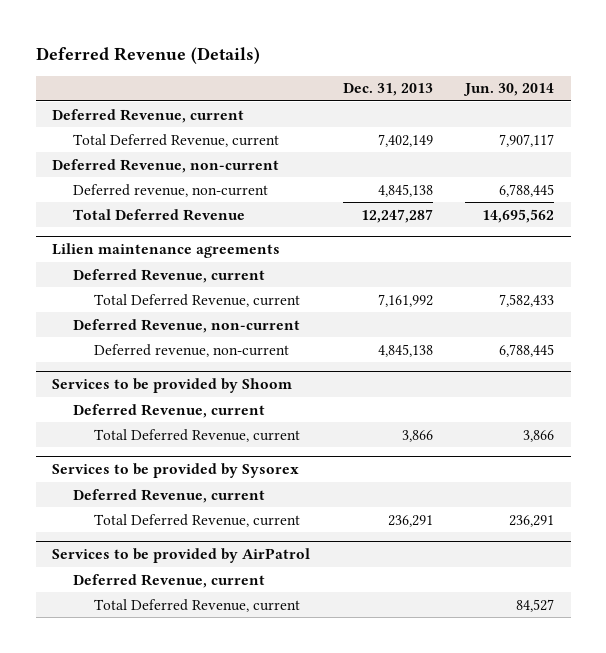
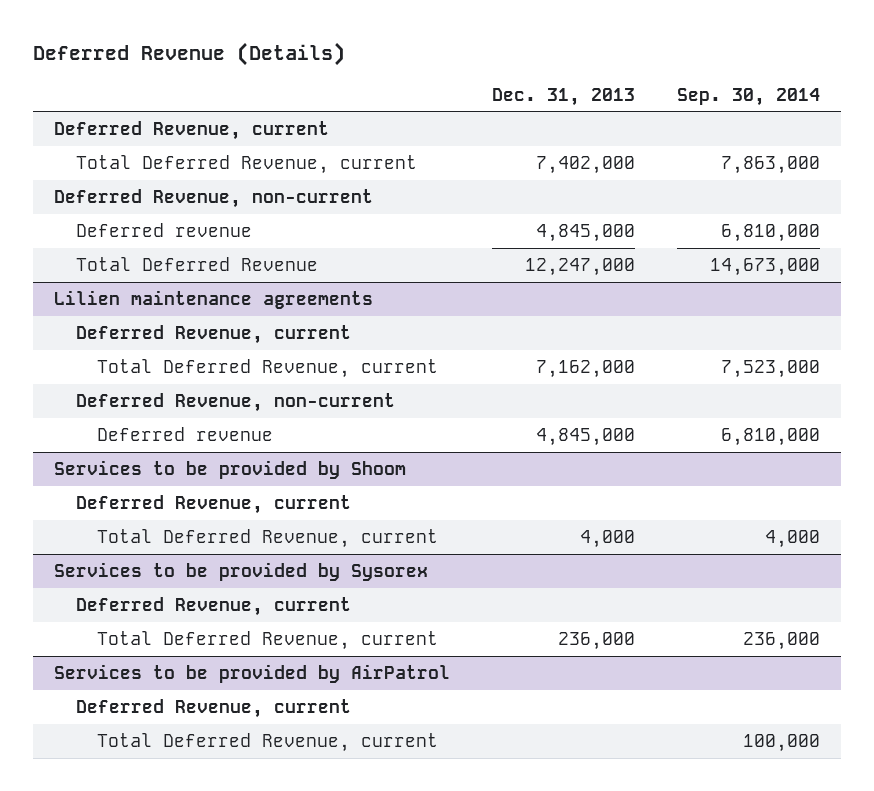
[463,83,555,97] Jun. 30, 2014 -> none
none -> [676,87,820,106] Sep. 30, 2014
[377,133,433,147] 7,402,149 -> [535,155,635,174] 7,402,000
[72,183,268,197] Deferred revenue, non-current -> [75,222,252,237] Deferred revenue
[377,183,433,197] 4,845,138 -> [535,223,635,242] 4,845,000
[360,208,433,223] 12,247,287 -> [524,257,635,276] 12,247,000
[377,293,433,307] 7,161,992 -> [535,359,635,378] 7,162,000
[93,343,289,357] Deferred revenue, non-current -> [96,426,273,441] Deferred revenue
[377,343,433,357] 4,845,138 -> [535,427,635,446] 4,845,000
[401,429,433,442] 3,866 -> [579,529,635,548] 4,000
[387,514,433,527] 236,291 -> [557,631,635,650] 236,000

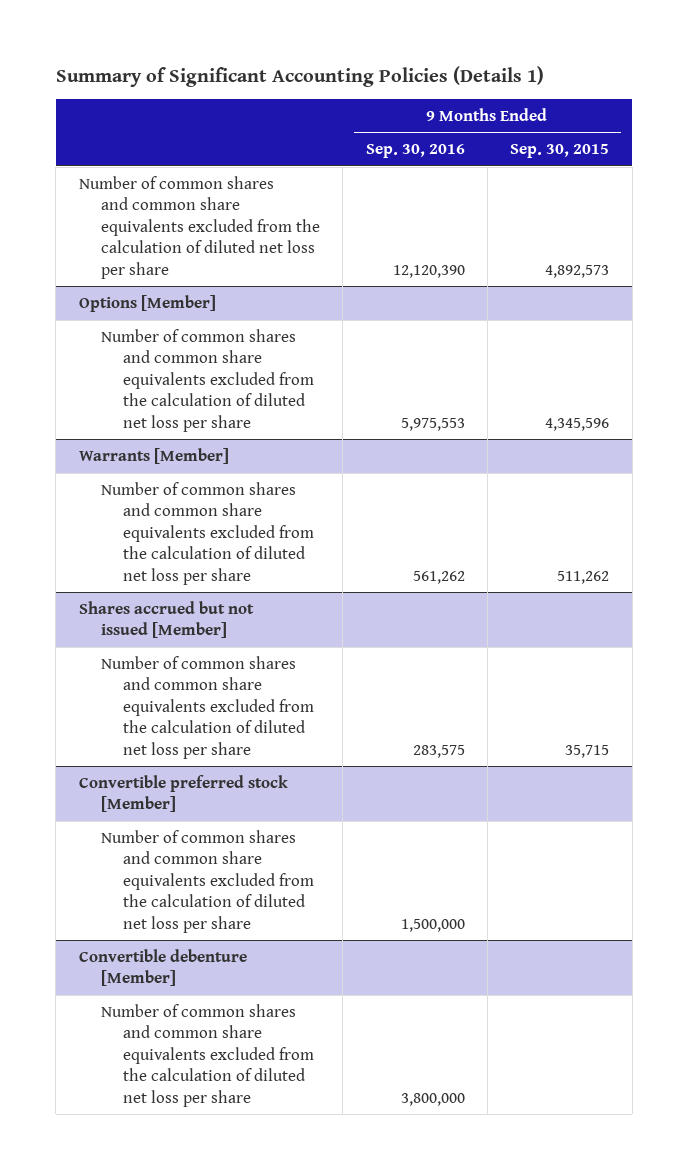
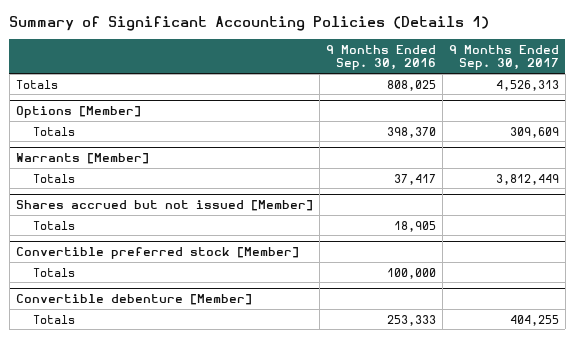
[510,144,610,159] Sep. 30, 2015 -> none
none -> [448,44,559,71] 9 Months Ended Sep. 30, 2017
[78,175,320,279] Number of common shares and common share equivalents excluded from the calculation of diluted net loss per share -> none
none -> [15,79,58,89] Totals
[100,328,314,432] Number of common shares and common share equivalents excluded from the calculation of diluted net loss per share -> none
none -> [32,126,75,136] Totals
[100,481,314,585] Number of common shares and common share equivalents excluded from the calculation of diluted net loss per share -> none
none -> [32,173,75,183] Totals
[100,655,314,759] Number of common shares and common share equivalents excluded from the calculation of diluted net loss per share -> none
none -> [32,220,75,230] Totals
[100,829,314,933] Number of common shares and common share equivalents excluded from the calculation of diluted net loss per share -> none
none -> [32,267,75,277] Totals
[100,1003,314,1107] Number of common shares and common share equivalents excluded from the calculation of diluted net loss per share -> none
none -> [32,314,75,324] Totals

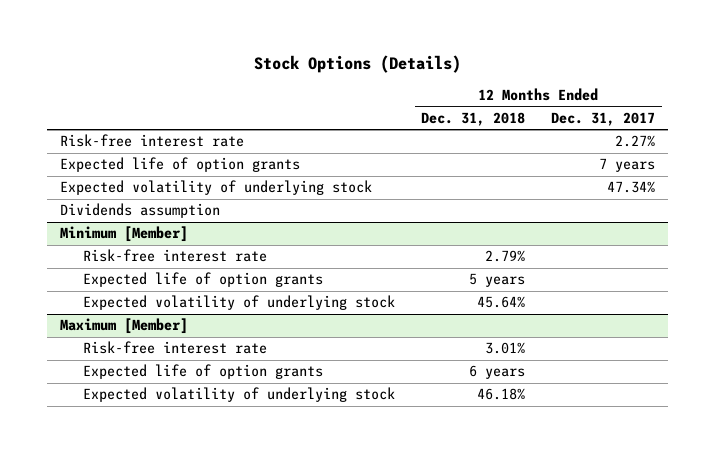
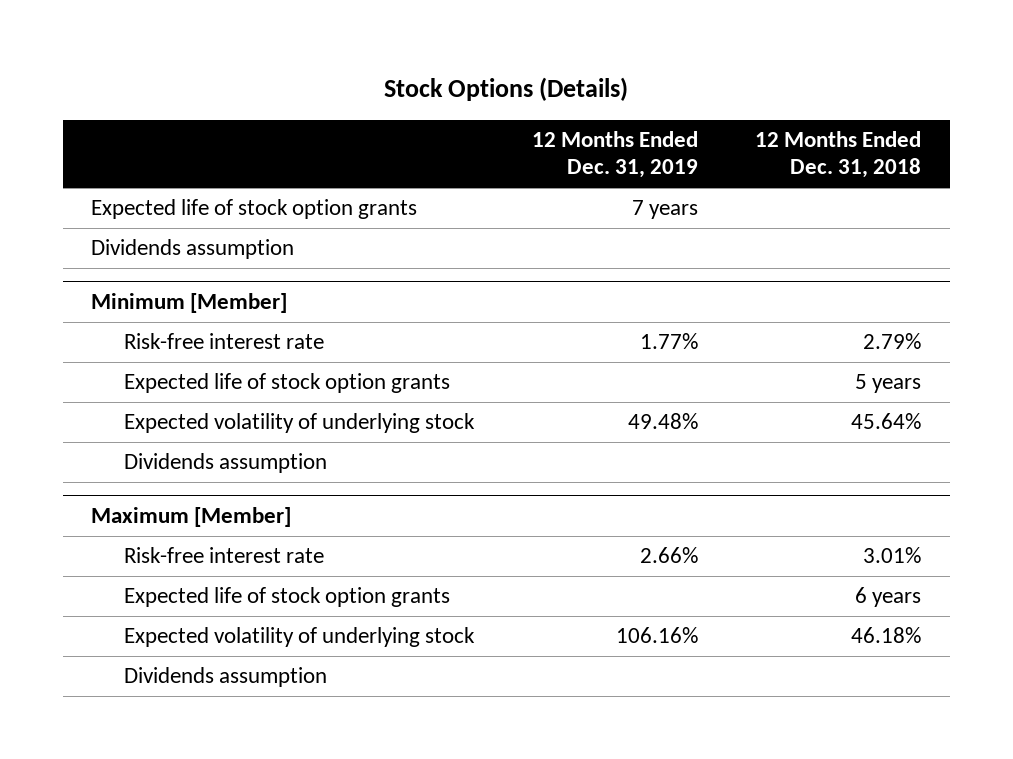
[551,111,656,126] Dec. 31, 2017 -> none
none -> [531,130,698,179] 12 Months Ended Dec. 31, 2019
[59,134,244,148] Risk-free interest rate -> none
[59,180,372,196] Expected volatility of underlying stock -> none
[59,157,300,173] Expected life of option grants -> [91,199,418,220] Expected life of stock option grants
[82,272,323,288] Expected life of option grants -> [124,373,451,394] Expected life of stock option grants
none -> [124,453,328,474] Dividends assumption
[82,364,323,380] Expected life of option grants -> [124,587,451,608] Expected life of stock option grants
none -> [124,667,328,688] Dividends assumption

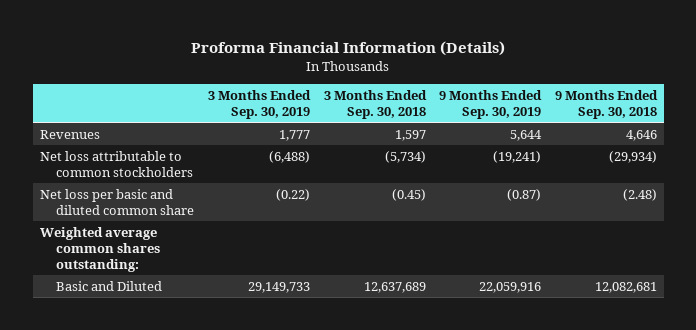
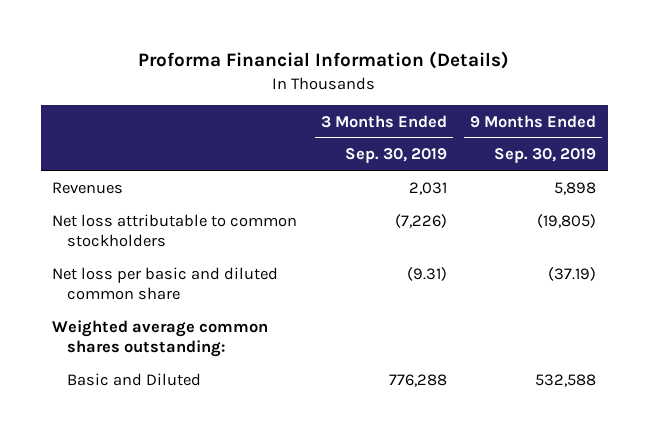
[323,89,427,119] 3 Months Ended Sep. 30, 2018 -> none
[554,89,658,119] 9 Months Ended Sep. 30, 2018 -> none
[279,129,311,141] 1,777 -> [408,181,447,195] 2,031
[510,129,543,141] 5,644 -> [554,181,597,195] 5,898
[269,150,311,163] (6,488) -> [394,213,447,228] (7,226)
[493,150,542,163] (19,241) -> [537,213,597,228] (19,805)
[276,188,311,201] (0.22) -> [406,266,447,281] (9.31)
[507,188,542,201] (0.87) -> [548,266,597,281] (37.19)
[248,281,311,293] 29,149,733 -> [388,373,447,387] 776,288
[479,281,542,293] 22,059,916 -> [535,373,597,387] 532,588

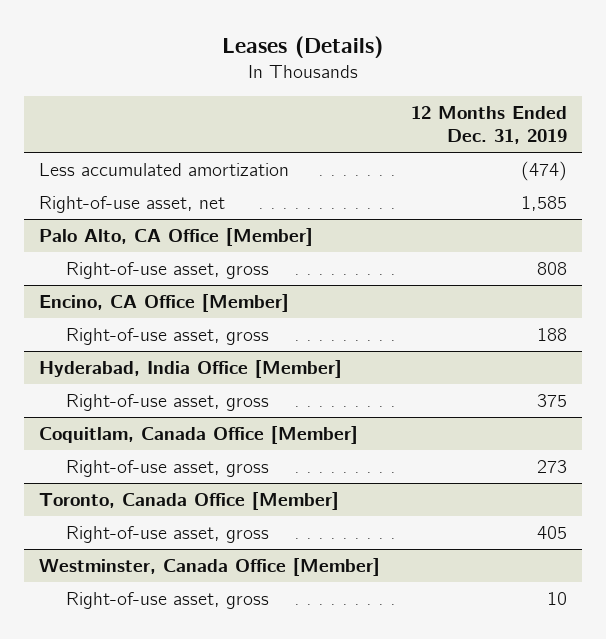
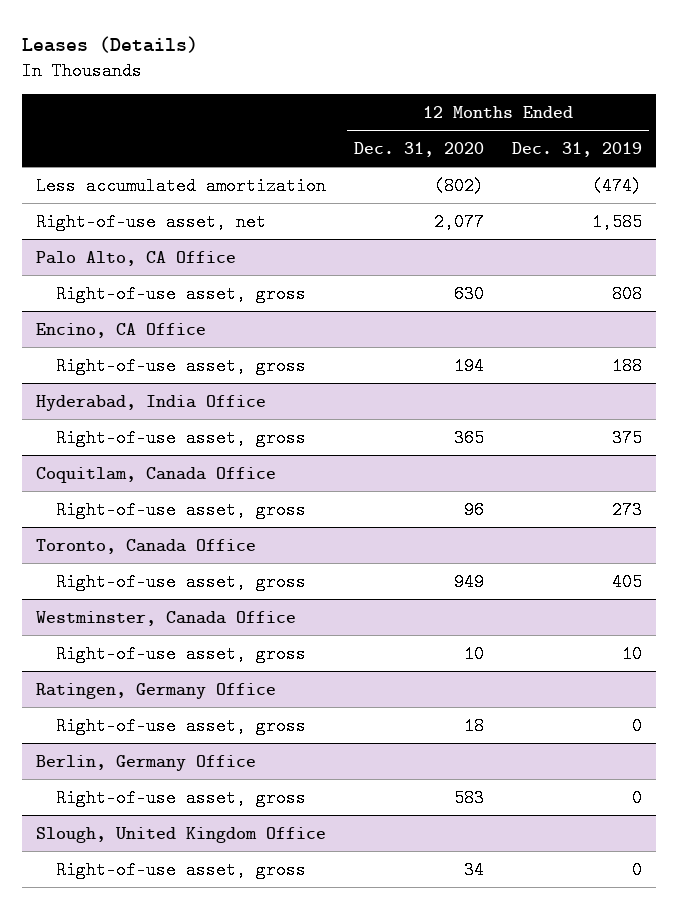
none -> [353,141,484,157] Dec. 31, 2020
[39,227,314,246] Palo Alto, CA Office [Member] -> [36,250,237,266] Palo Alto, CA Office
[39,293,290,312] Encino, CA Office [Member] -> [36,322,207,338] Encino, CA Office
[39,359,343,378] Hyderabad, India Office [Member] -> [36,394,267,411] Hyderabad, India Office
[39,425,359,444] Coquitlam, Canada Office [Member] -> [36,466,277,483] Coquitlam, Canada Office
[39,491,340,510] Toronto, Canada Office [Member] -> [36,538,257,554] Toronto, Canada Office
[39,557,381,576] Westminster, Canada Office [Member] -> [36,610,297,626] Westminster, Canada Office
none -> [36,682,277,699] Ratingen, Germany Office
none -> [56,716,307,735] Right-of-use asset, gross
none -> [36,754,257,771] Berlin, Germany Office
none -> [56,788,307,807] Right-of-use asset, gross
none -> [36,826,327,843] Slough, United Kingdom Office
none -> [56,860,307,879] Right-of-use asset, gross

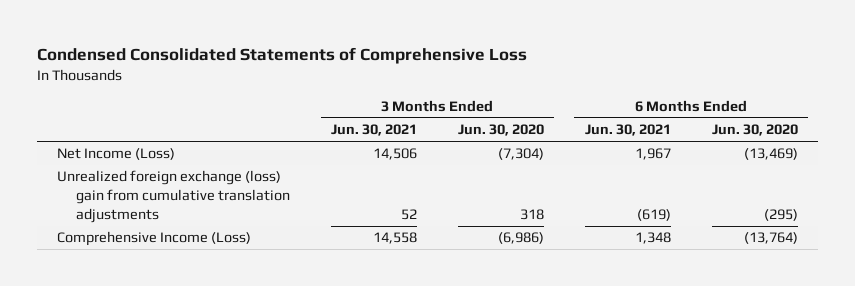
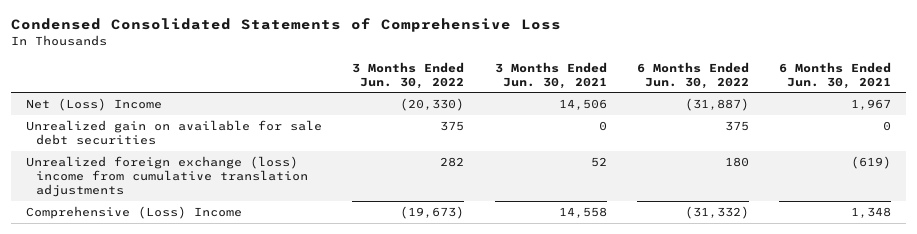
[457,124,544,137] Jun. 30, 2020 -> none
[711,124,798,137] Jun. 30, 2020 -> none
none -> [352,61,465,89] 3 Months Ended Jun. 30, 2022
none -> [636,61,749,89] 6 Months Ended Jun. 30, 2022
[57,148,176,161] Net Income (Loss) -> [26,97,163,111] Net (Loss) Income
none -> [26,119,323,145] Unrealized gain on available for sale debt securities
[57,170,290,224] Unrealized foreign exchange (loss) gain from cumulative translation adjustments -> [26,155,309,197] Unrealized foreign exchange (loss) income from cumulative translation adjustments
[57,231,252,247] Comprehensive Income (Loss) -> [26,205,243,219] Comprehensive (Loss) Income

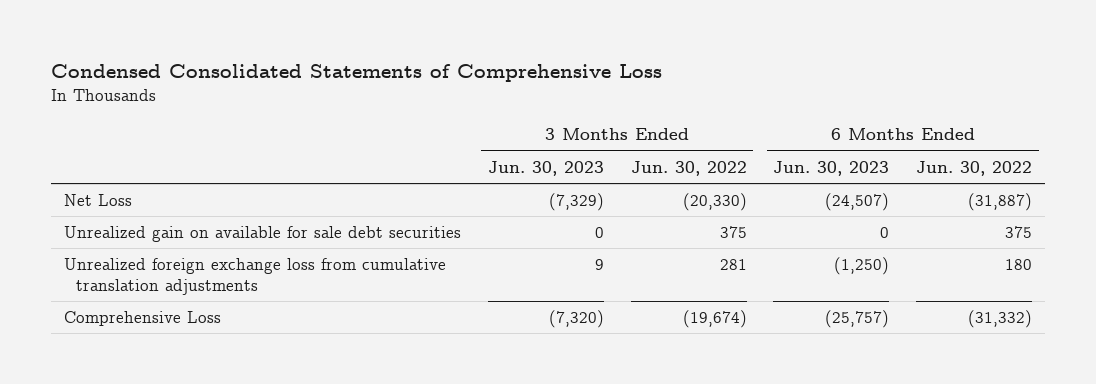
[494,61,607,89] 3 Months Ended Jun. 30, 2021 -> none
[778,61,891,89] 6 Months Ended Jun. 30, 2021 -> none
none -> [487,160,604,176] Jun. 30, 2023
none -> [773,160,890,176] Jun. 30, 2023
[26,97,163,111] Net (Loss) Income -> [64,194,133,207] Net Loss
[26,155,309,197] Unrealized foreign exchange (loss) income from cumulative translation adjustments -> [64,258,447,296] Unrealized foreign exchange loss from cumulative translation adjustments
[440,156,465,167] 282 -> [719,259,747,271] 281
[26,205,243,219] Comprehensive (Loss) Income -> [64,311,222,327] Comprehensive Loss
[400,205,465,219] (19,673) -> [682,310,747,329] (19,674)

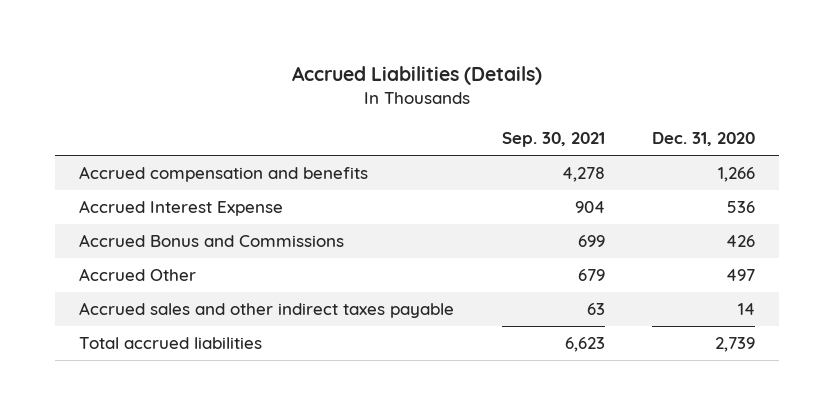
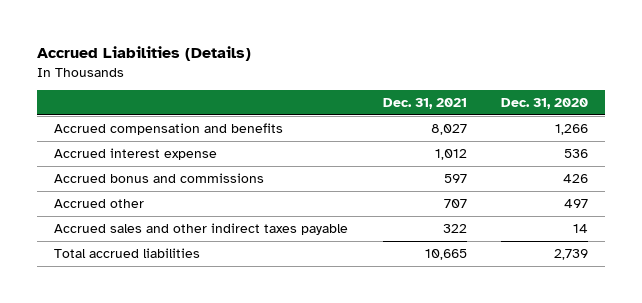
[501,132,605,148] Sep. 30, 2021 -> none
none -> [382,98,467,110] Dec. 31, 2021
[79,200,284,217] Accrued Interest Expense -> [54,147,218,160] Accrued interest expense
[79,234,345,248] Accrued Bonus and Commissions -> [54,172,265,183] Accrued bonus and commissions
[79,268,197,282] Accrued Other -> [54,198,145,208] Accrued other

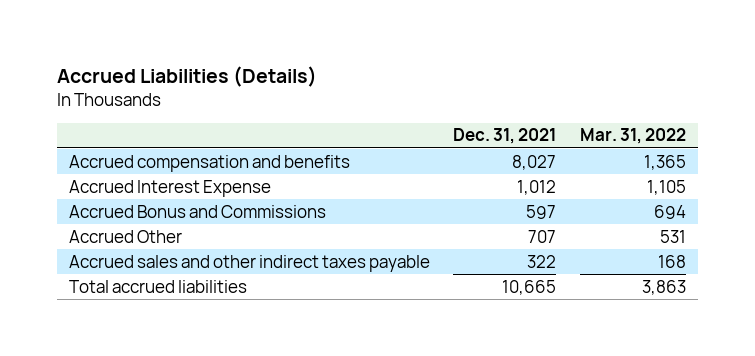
[500,98,588,110] Dec. 31, 2020 -> none
none -> [580,128,687,145] Mar. 31, 2022
[54,147,218,160] Accrued interest expense -> [68,179,271,197] Accrued Interest Expense
[54,172,265,183] Accrued bonus and commissions -> [68,204,326,218] Accrued Bonus and Commissions
[54,198,145,208] Accrued other -> [68,229,182,243] Accrued Other

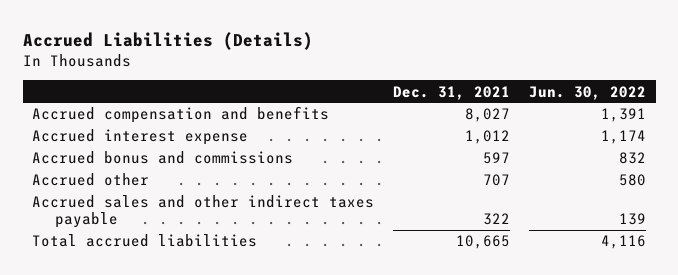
[580,128,687,145] Mar. 31, 2022 -> none
none -> [529,85,647,100] Jun. 30, 2022
[68,179,271,197] Accrued Interest Expense -> [32,129,249,146] Accrued interest expense
[68,204,326,218] Accrued Bonus and Commissions -> [32,151,294,165] Accrued bonus and commissions
[68,229,182,243] Accrued Other -> [32,173,150,187] Accrued other

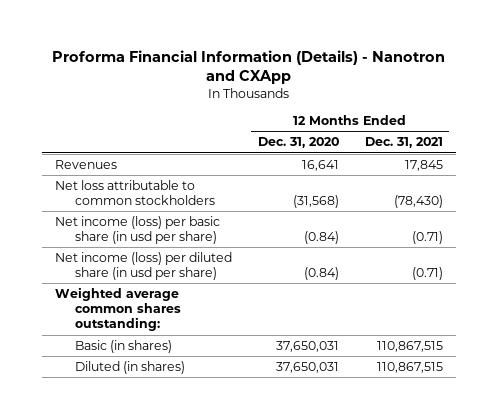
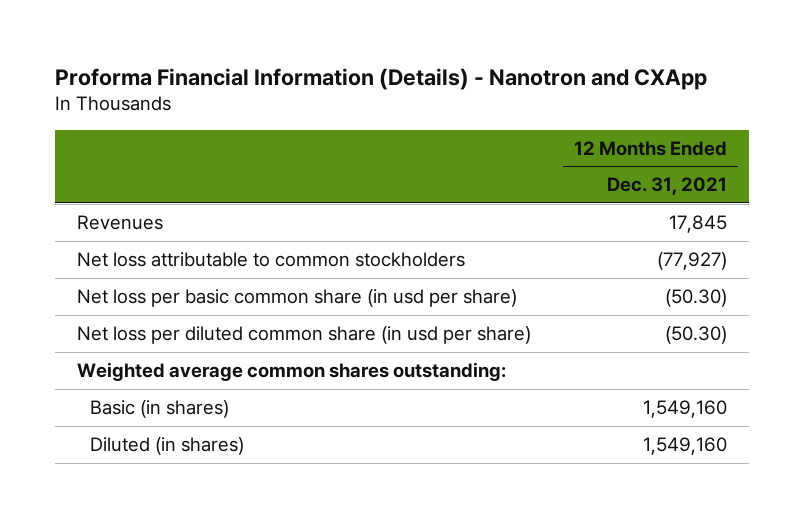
[257,137,339,149] Dec. 31, 2020 -> none
[393,195,443,209] (78,430) -> [657,252,728,271] (77,927)
[55,215,221,245] Net income (loss) per basic share (in usd per share) -> [76,289,517,308] Net loss per basic common share (in usd per share)
[411,231,443,245] (0.71) -> [665,289,728,308] (50.30)
[55,251,233,281] Net income (loss) per diluted share (in usd per share) -> [76,326,531,345] Net loss per diluted common share (in usd per share)
[411,267,443,281] (0.71) -> [665,326,728,345] (50.30)
[376,340,443,352] 110,867,515 -> [643,400,728,419] 1,549,160
[376,361,443,373] 110,867,515 -> [643,437,728,456] 1,549,160

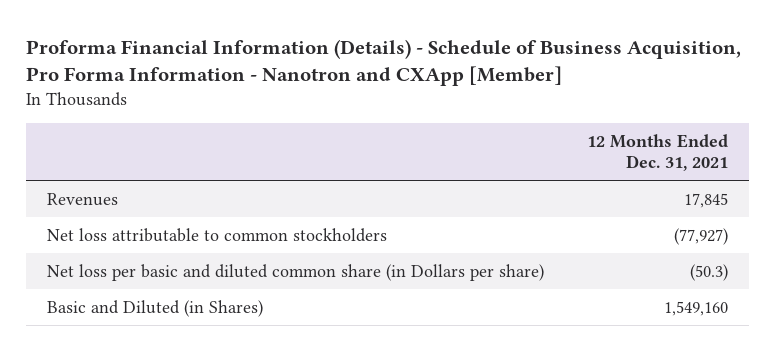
[54,67,707,90] Proforma Financial Information (Details) - Nanotron and CXApp -> [26,38,742,87] Proforma Financial Information (Details) - Schedule of Business Acquisition, Pro Forma Information - Nanotron and CXApp [Member]
[76,289,517,308] Net loss per basic common share (in usd per share) -> none
[76,362,506,382] Weighted average common shares outstanding: -> none
[90,400,230,419] Basic (in shares) -> none
[76,326,531,345] Net loss per diluted common share (in usd per share) -> [47,263,545,281] Net loss per basic and diluted common share (in Dollars per share)
[665,326,728,345] (50.30) -> [690,263,729,281] (50.3)
[90,437,245,456] Diluted (in shares) -> [47,299,264,317] Basic and Diluted (in Shares)

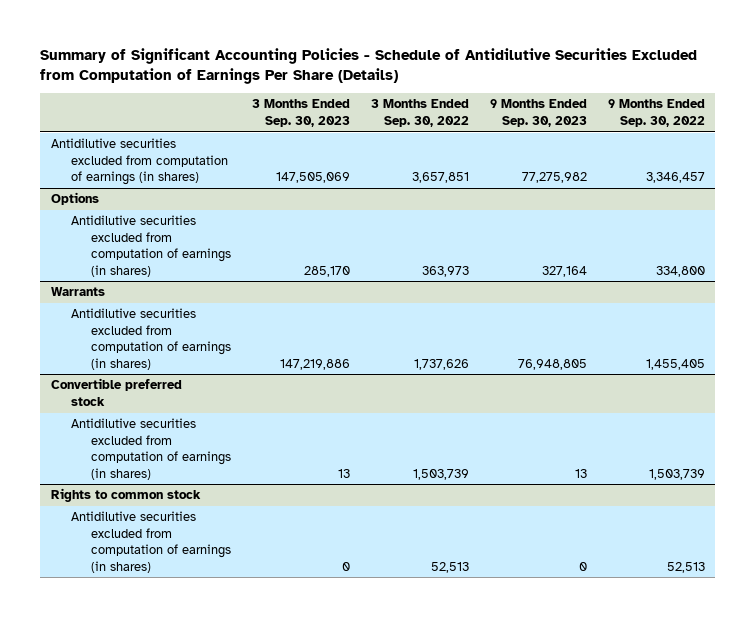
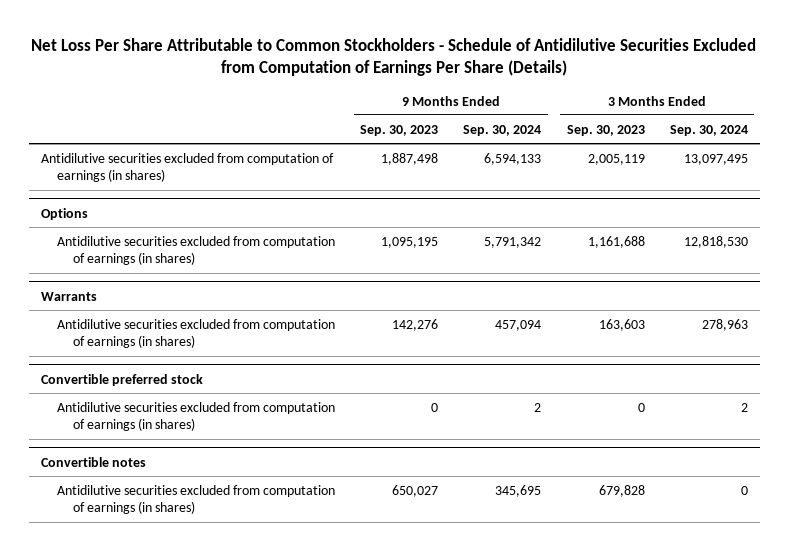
[40,48,698,85] Summary of Significant Accounting Policies - Schedule of Antidilutive Securities Excluded from Computation of Earnings Per Share (Details) -> [31,37,757,76] Net Loss Per Share Attributable to Common Stockholders - Schedule of Antidilutive Securities Excluded from Computation of Earnings Per Share (Details)
[371,99,470,127] 3 Months Ended Sep. 30, 2022 -> none
[607,99,705,127] 9 Months Ended Sep. 30, 2022 -> none
none -> [463,124,542,136] Sep. 30, 2024
none -> [669,124,748,136] Sep. 30, 2024
[276,172,351,184] 147,505,069 -> [587,153,645,165] 2,005,119
[521,172,587,184] 77,275,982 -> [381,152,439,165] 1,887,498
[304,265,351,277] 285,170 -> [587,235,645,248] 1,161,688
[541,265,587,277] 327,164 -> [381,236,439,248] 1,095,195
[280,358,351,370] 147,219,886 -> [598,318,645,331] 163,603
[517,358,587,370] 76,948,805 -> [392,318,439,331] 142,276
[71,418,232,480] Antidilutive securities excluded from computation of earnings (in shares) -> none
[50,488,201,503] Rights to common stock -> none
none -> [41,456,147,467] Convertible notes
none -> [56,484,335,515] Antidilutive securities excluded from computation of earnings (in shares)

